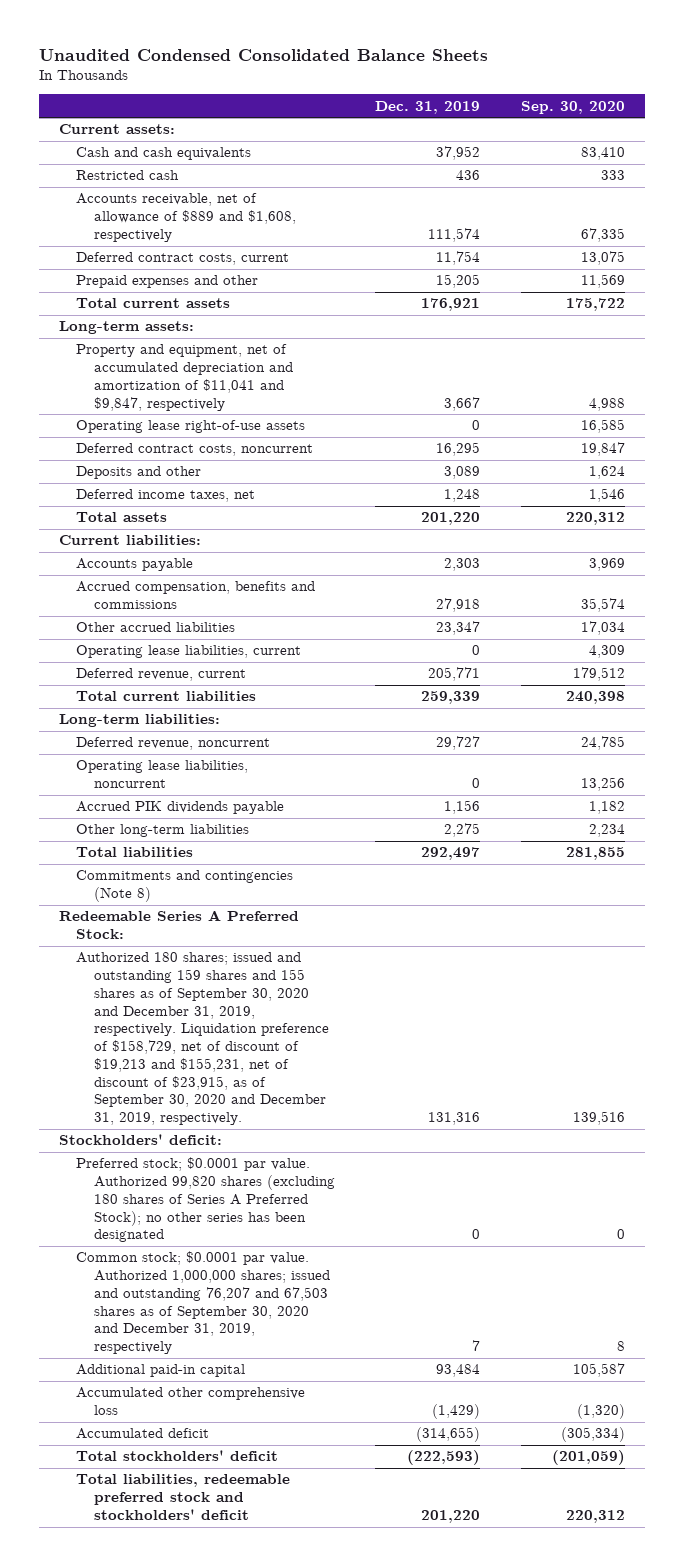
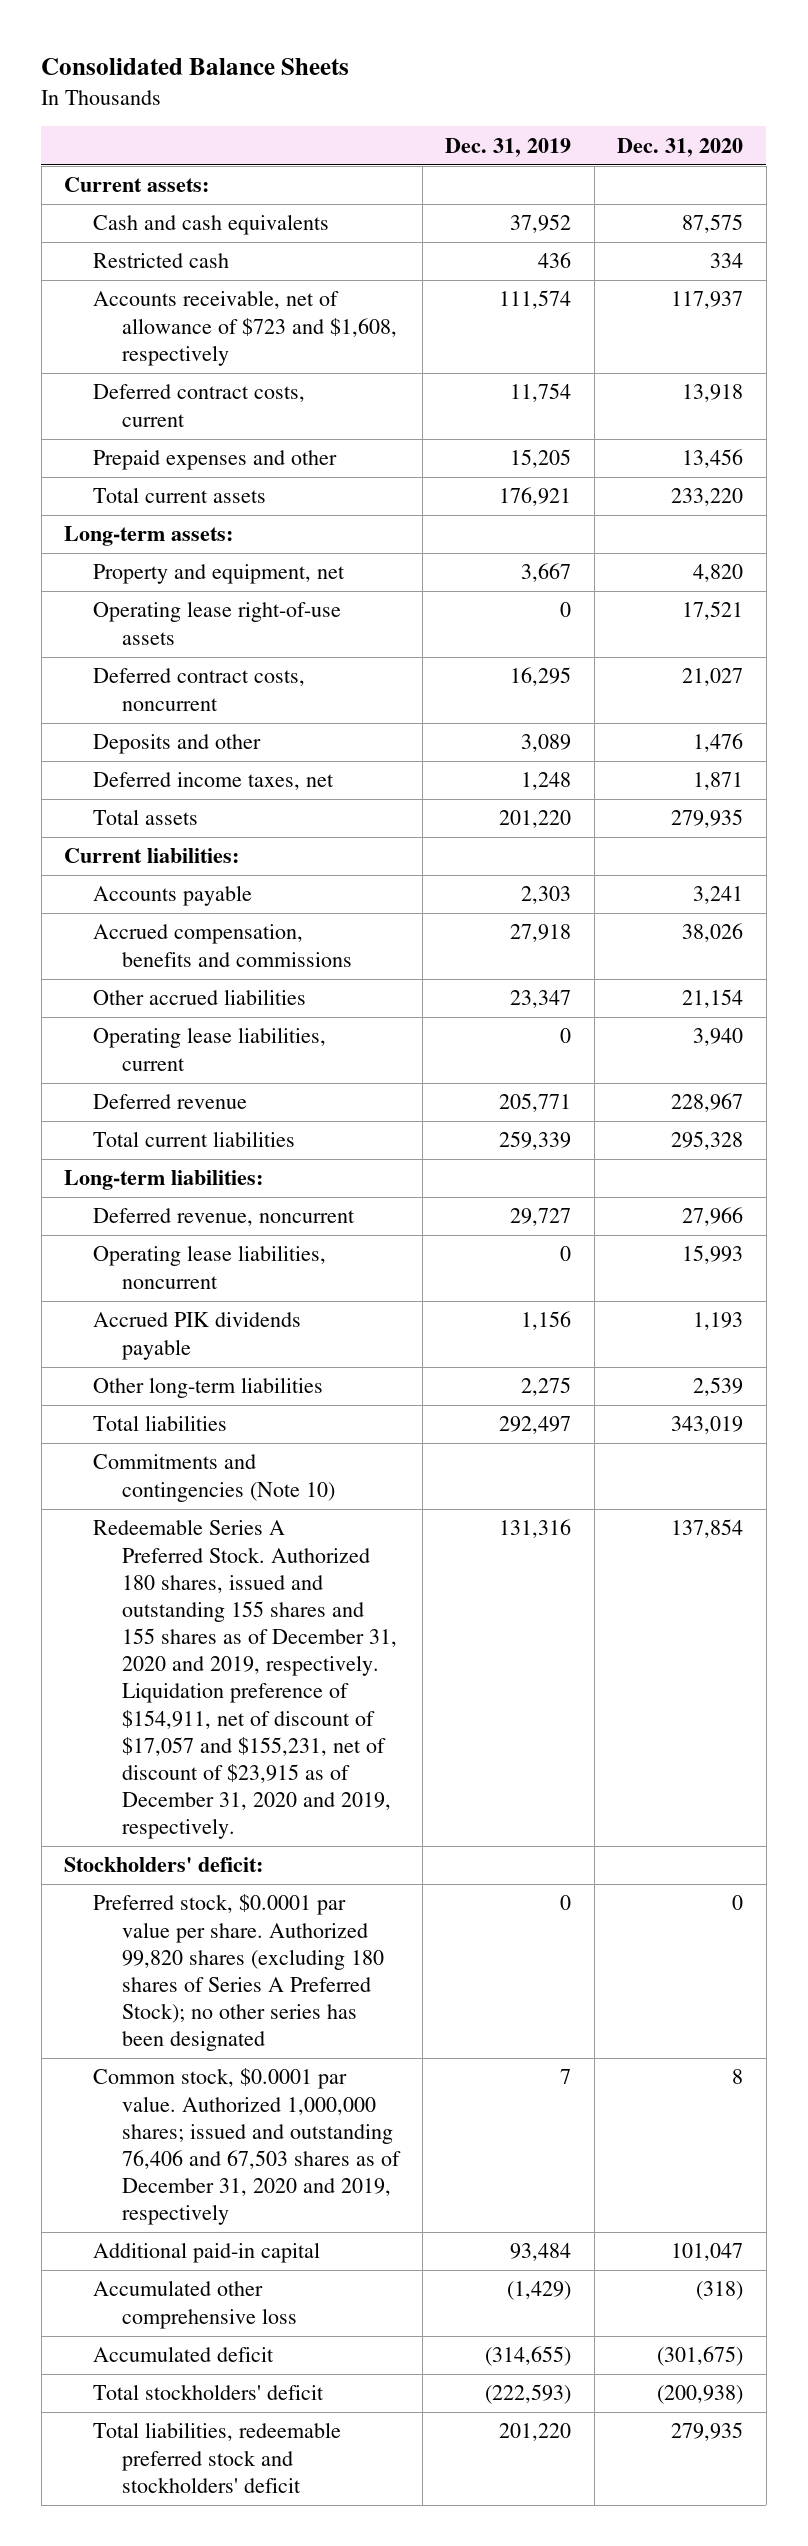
[38,48,488,61] Unaudited Condensed Consolidated Balance Sheets -> [41,58,350,76] Consolidated Balance Sheets
[520,100,625,114] Sep. 30, 2020 -> none
none -> [617,137,744,157] Dec. 31, 2020
[76,193,296,242] Accounts receivable, net of allowance of $889 and $1,608, respectively -> [93,290,398,366] Accounts receivable, net of allowance of $723 and $1,608, respectively
[76,344,293,411] Property and equipment, net of accumulated depreciation and amortization of $11,041 and $9,847, respectively -> [93,564,346,585] Property and equipment, net
[76,668,247,682] Deferred revenue, current -> [93,1094,248,1110] Deferred revenue
[58,910,299,940] Redeemable Series A Preferred Stock: -> none
[76,870,294,903] Commitments and contingencies (Note 8) -> [93,1454,336,1502] Commitments and contingencies (Note 10)
[76,952,329,1126] Authorized 180 shares; issued and outstanding 159 shares and 155 shares as of September 30, 2020 and December 31, 2019, respectively. Liquidation preference of $158,729, net of discount of $19,213 and $155,231, net of discount of $23,915, as of September 30, 2020 and December 31, 2019, respectively. -> [93,1519,398,1840] Redeemable Series A Preferred Stock. Authorized 180 shares, issued and outstanding 155 shares and 155 shares as of December 31, 2020 and 2019, respectively. Liquidation preference of $154,911, net of discount of $17,057 and $155,231, net of discount of $23,915 as of December 31, 2020 and 2019, respectively.
[76,1157,335,1243] Preferred stock; $0.0001 par value. Authorized 99,820 shares (excluding 180 shares of Series A Preferred Stock); no other series has been designated -> [93,1894,385,2052] Preferred stock, $0.0001 par value per share. Authorized 99,820 shares (excluding 180 shares of Series A Preferred Stock); no other series has been designated
[76,1251,330,1355] Common stock; $0.0001 par value. Authorized 1,000,000 shares; issued and outstanding 76,207 and 67,503 shares as of September 30, 2020 and December 31, 2019, respectively -> [93,2068,402,2226] Common stock, $0.0001 par value. Authorized 1,000,000 shares; issued and outstanding 76,406 and 67,503 shares as of December 31, 2020 and 2019, respectively

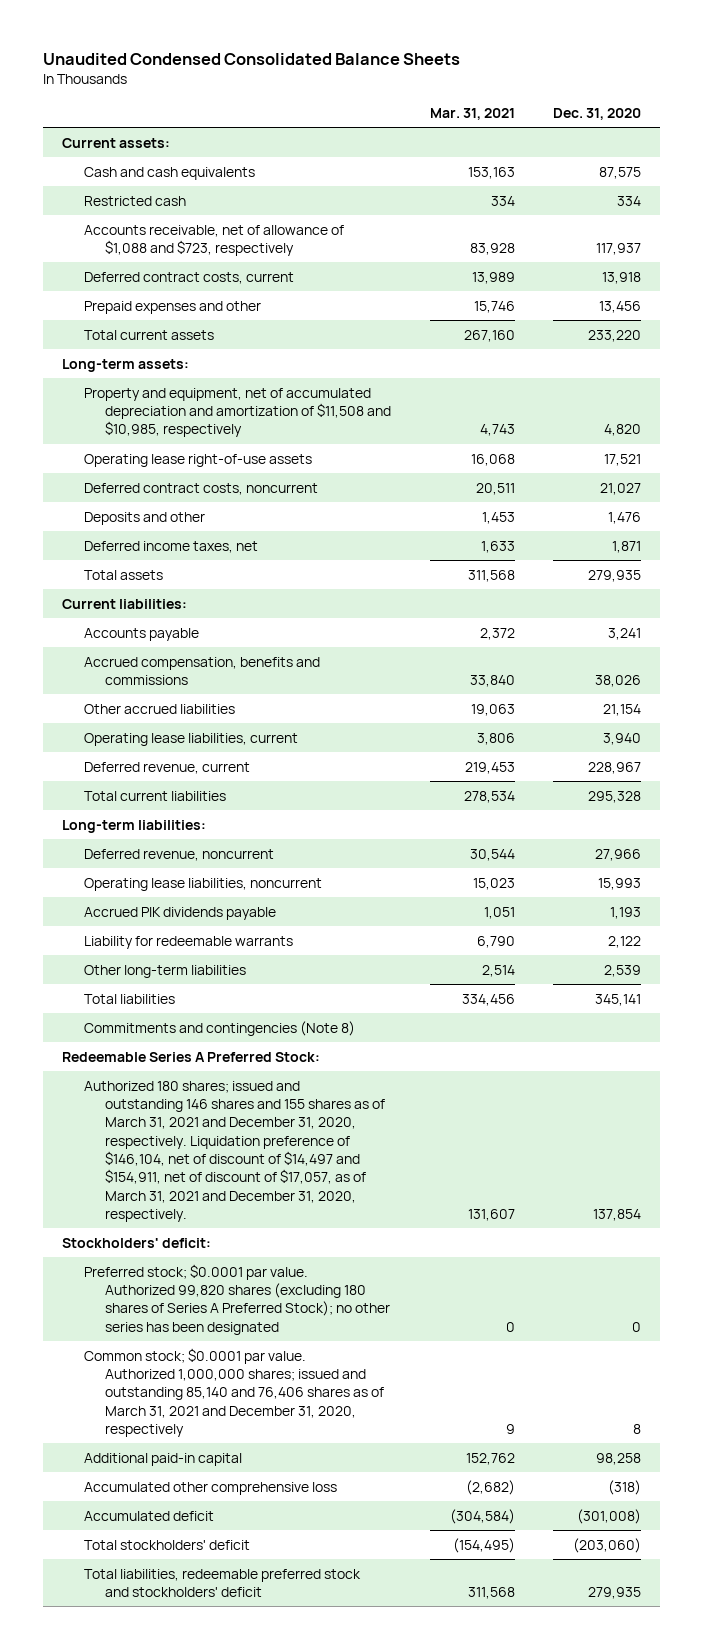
[41,58,350,76] Consolidated Balance Sheets -> [42,52,460,65] Unaudited Condensed Consolidated Balance Sheets
[445,137,572,157] Dec. 31, 2019 -> none
none -> [429,107,515,120] Mar. 31, 2021
[93,290,398,366] Accounts receivable, net of allowance of $723 and $1,608, respectively -> [83,224,344,257] Accounts receivable, net of allowance of $1,088 and $723, respectively
[93,564,346,585] Property and equipment, net -> [83,387,392,438] Property and equipment, net of accumulated depreciation and amortization of $11,508 and $10,985, respectively
[93,1094,248,1110] Deferred revenue -> [83,761,250,774] Deferred revenue, current
none -> [83,935,293,949] Liability for redeemable warrants
[671,1416,744,1435] 343,019 -> [595,993,642,1006] 345,141
[93,1454,336,1502] Commitments and contingencies (Note 10) -> [83,1020,355,1036] Commitments and contingencies (Note 8)
none -> [61,1051,320,1062] Redeemable Series A Preferred Stock:
[93,1519,398,1840] Redeemable Series A Preferred Stock. Authorized 180 shares, issued and outstanding 155 shares and 155 shares as of December 31, 2020 and 2019, respectively. Liquidation preference of $154,911, net of discount of $17,057 and $155,231, net of discount of $23,915 as of December 31, 2020 and 2019, respectively. -> [83,1080,386,1223] Authorized 180 shares; issued and outstanding 146 shares and 155 shares as of March 31, 2021 and December 31, 2020, respectively. Liquidation preference of $146,104, net of discount of $14,497 and $154,911, net of discount of $17,057, as of March 31, 2021 and December 31, 2020, respectively.
[93,1894,385,2052] Preferred stock, $0.0001 par value per share. Authorized 99,820 shares (excluding 180 shares of Series A Preferred Stock); no other series has been designated -> [83,1263,391,1335] Preferred stock; $0.0001 par value. Authorized 99,820 shares (excluding 180 shares of Series A Preferred Stock); no other series has been designated
[93,2068,402,2226] Common stock, $0.0001 par value. Authorized 1,000,000 shares; issued and outstanding 76,406 and 67,503 shares as of December 31, 2020 and 2019, respectively -> [83,1347,385,1438] Common stock; $0.0001 par value. Authorized 1,000,000 shares; issued and outstanding 85,140 and 76,406 shares as of March 31, 2021 and December 31, 2020, respectively
[671,2243,744,2262] 101,047 -> [596,1452,642,1465] 98,258
[657,2346,744,2367] (301,675) -> [577,1508,642,1524] (301,008)
[657,2385,744,2405] (200,938) -> [573,1537,642,1553] (203,060)

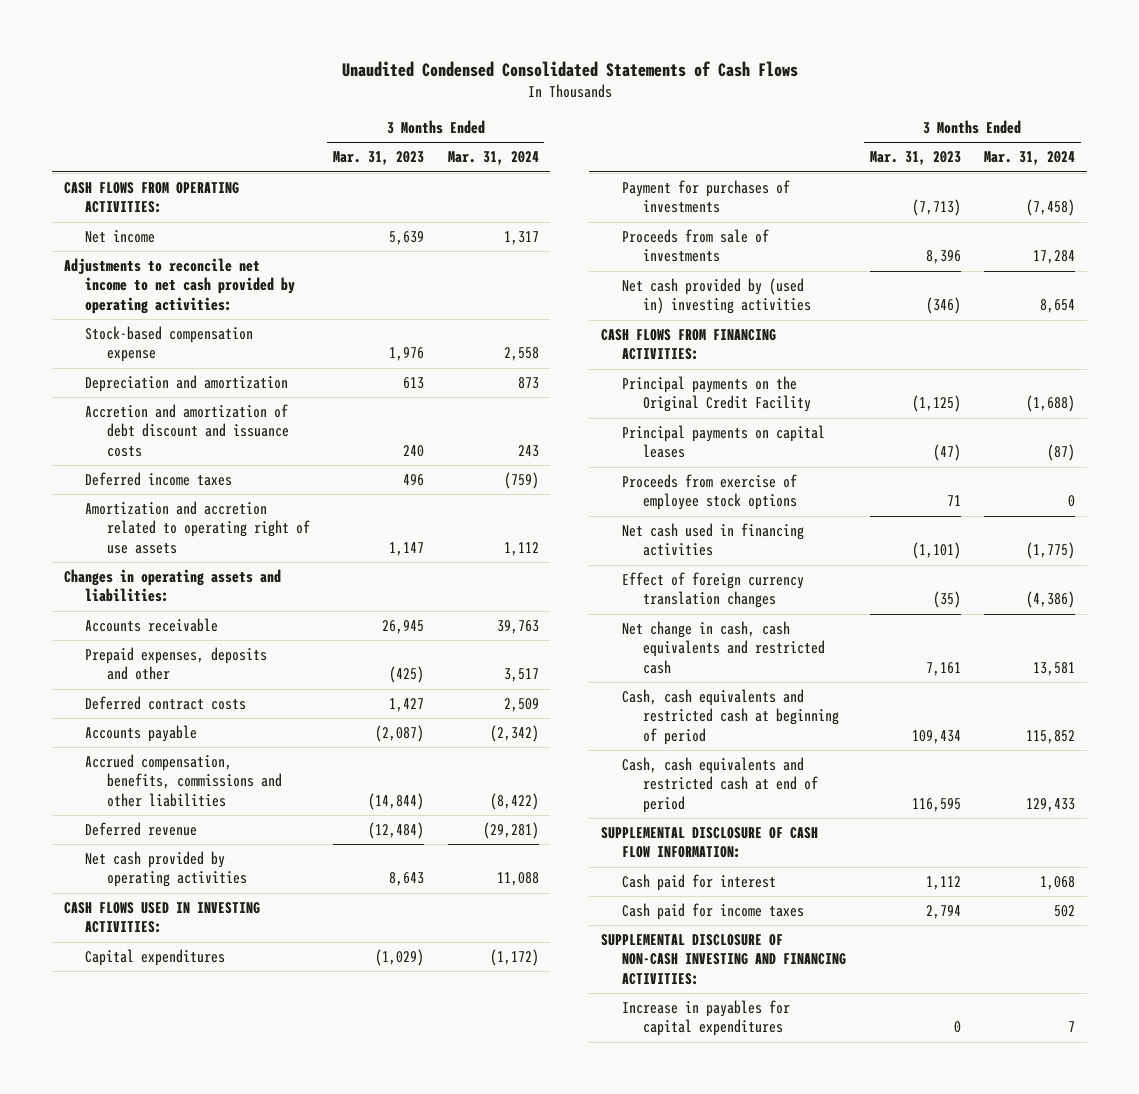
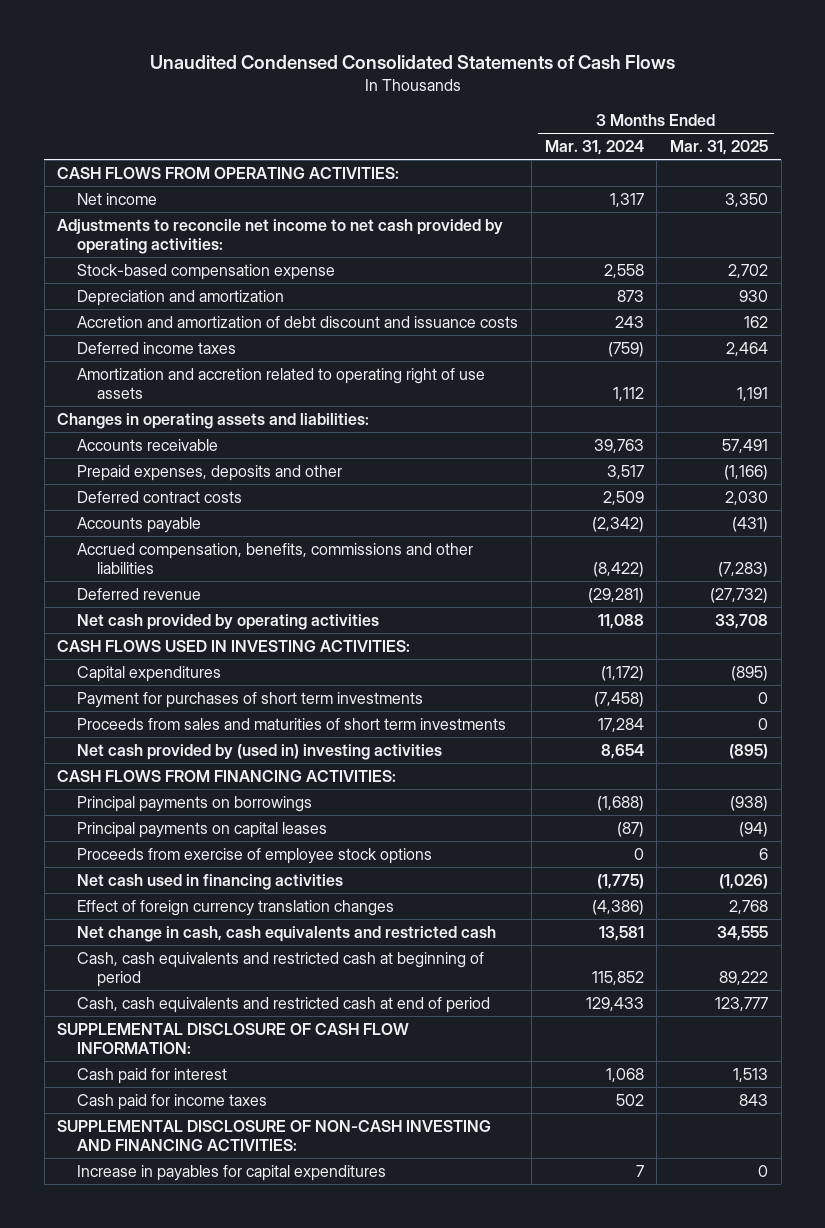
[333,151,425,166] Mar. 31, 2023 -> none
none -> [669,140,768,156] Mar. 31, 2025
[621,180,790,214] Payment for purchases of investments -> [77,691,424,708] Payment for purchases of short term investments
[621,229,769,263] Proceeds from sale of investments -> [77,717,507,730] Proceeds from sales and maturities of short term investments
[621,376,812,413] Principal payments on the Original Credit Facility -> [77,795,313,812] Principal payments on borrowings

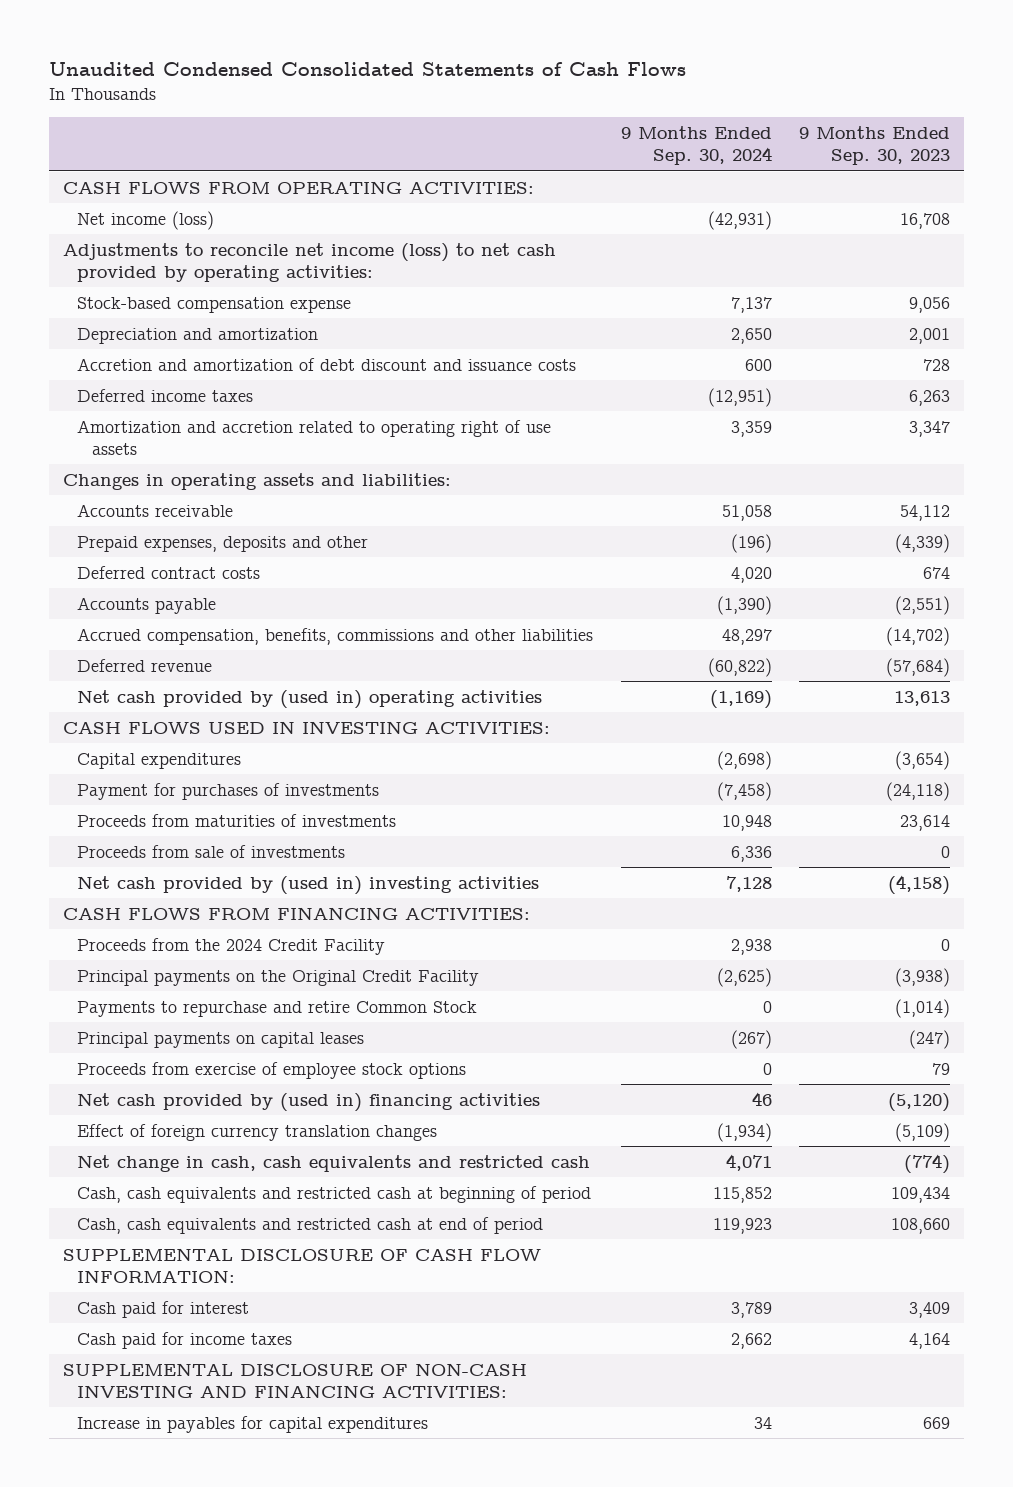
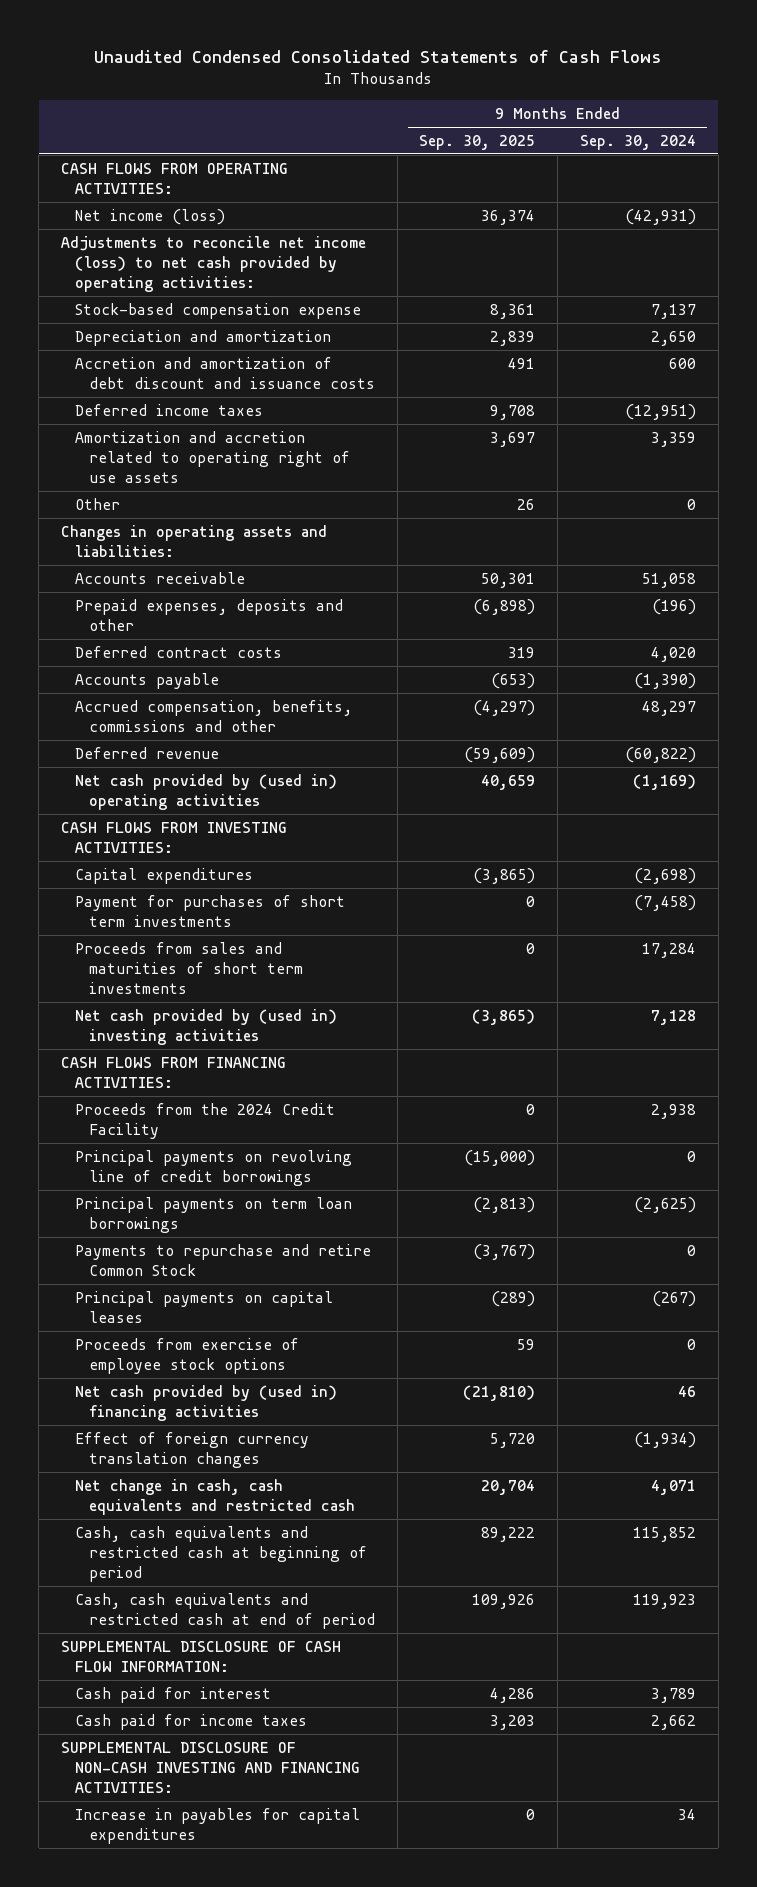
[799,126,951,166] 9 Months Ended Sep. 30, 2023 -> none
none -> [419,134,536,150] Sep. 30, 2025
none -> [75,497,121,510] Other
[77,627,594,645] Accrued compensation, benefits, commissions and other liabilities -> [75,699,353,732] Accrued compensation, benefits, commissions and other
[62,720,550,734] CASH FLOWS USED IN INVESTING ACTIVITIES: -> [61,821,288,853] CASH FLOWS FROM INVESTING ACTIVITIES:
[77,844,346,858] Proceeds from sale of investments -> none
[77,782,380,800] Payment for purchases of investments -> [75,894,346,927] Payment for purchases of short term investments
[77,813,397,827] Proceeds from maturities of investments -> [75,941,303,994] Proceeds from sales and maturities of short term investments
[721,814,772,831] 10,948 -> [641,942,696,958] 17,284
none -> [75,1149,353,1186] Principal payments on revolving line of credit borrowings
[77,969,480,986] Principal payments on the Original Credit Facility -> [75,1196,353,1233] Principal payments on term loan borrowings

